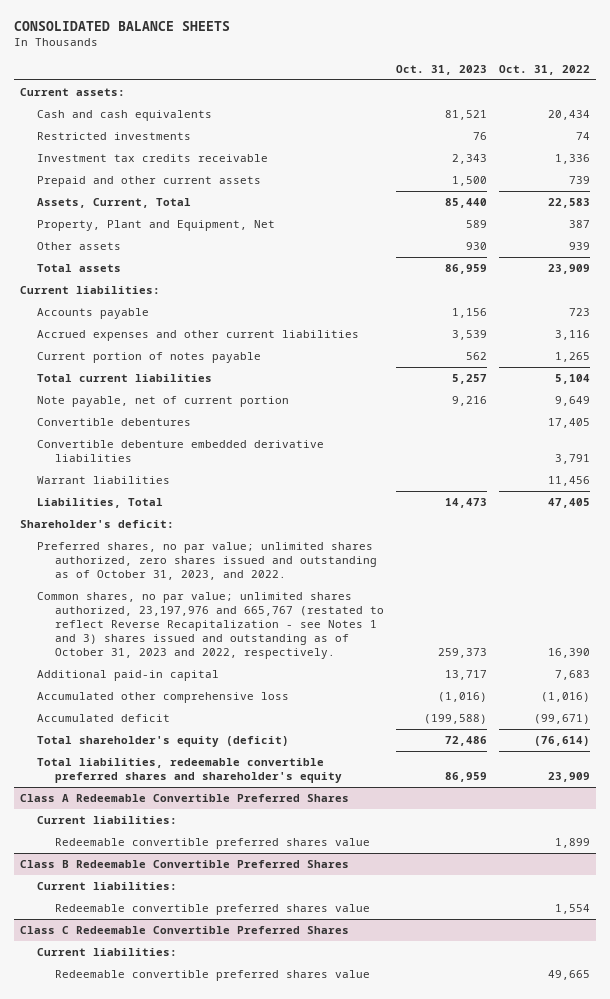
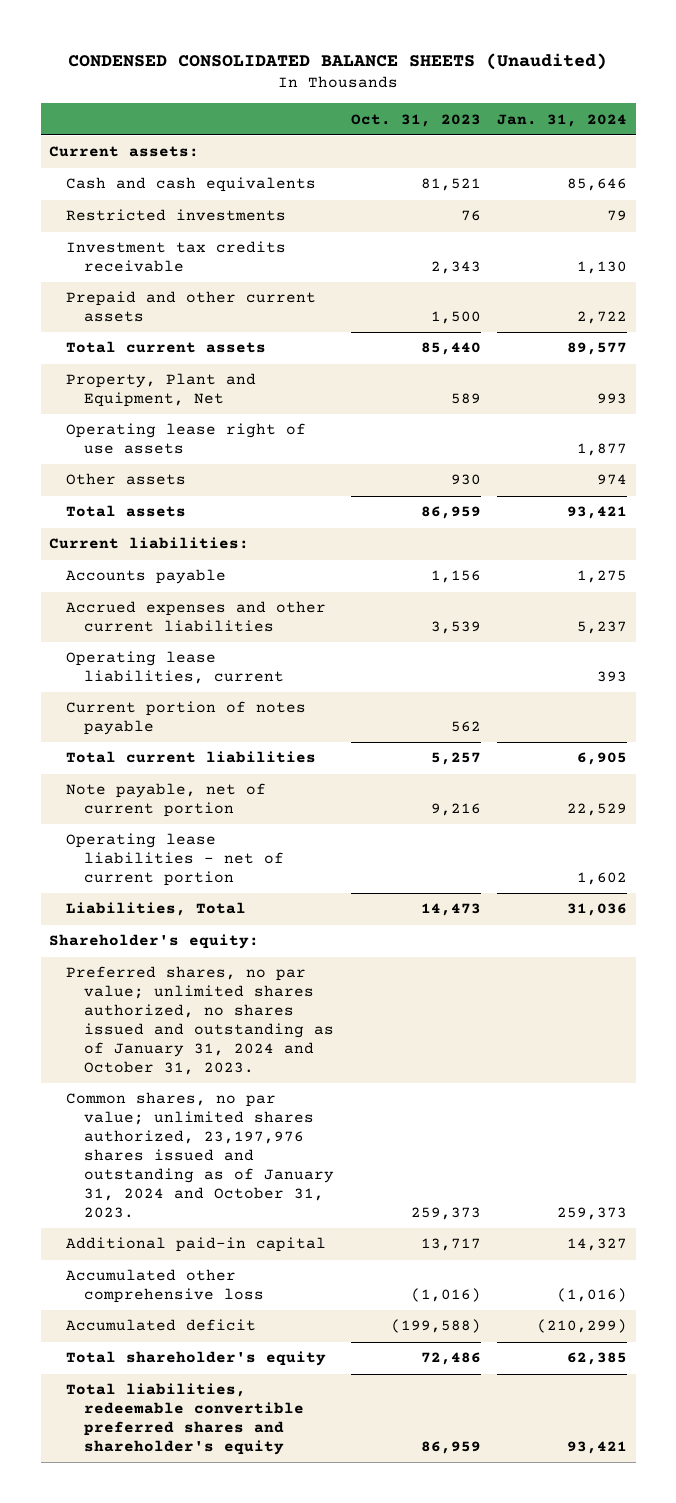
[13,20,230,31] CONSOLIDATED BALANCE SHEETS -> [68,52,608,70] CONDENSED CONSOLIDATED BALANCE SHEETS (Unaudited)
[499,64,591,75] Oct. 31, 2022 -> none
none -> [497,113,628,127] Jan. 31, 2024
[37,198,192,209] Assets, Current, Total -> [66,341,267,354] Total current assets
none -> [66,423,307,455] Operating lease right of use assets
none -> [66,651,284,685] Operating lease liabilities, current
[37,418,192,427] Convertible debentures -> none
[37,440,325,463] Convertible debenture embedded derivative liabilities -> none
[37,476,171,485] Warrant liabilities -> none
none -> [66,833,284,887] Operating lease liabilities - net of current portion
[19,520,174,529] Shareholder's deficit: -> [48,934,259,950] Shareholder's equity:
[37,542,378,581] Preferred shares, no par value; unlimited shares authorized, zero shares issued and outstanding as of October 31, 2023, and 2022. -> [66,966,334,1075] Preferred shares, no par value; unlimited shares authorized, no shares issued and outstanding as of January 31, 2024 and October 31, 2023.
[37,592,385,660] Common shares, no par value; unlimited shares authorized, 23,197,976 and 665,767 (restated to reflect Reverse Recapitalization - see Notes 1 and 3) shares issued and outstanding as of October 31, 2023 and 2022, respectively. -> [66,1092,334,1218] Common shares, no par value; unlimited shares authorized, 23,197,976 shares issued and outstanding as of January 31, 2024 and October 31, 2023.
[37,736,290,748] Total shareholder's equity (deficit) -> [66,1351,327,1367] Total shareholder's equity
[19,794,349,803] Class A Redeemable Convertible Preferred Shares -> none
[37,816,178,825] Current liabilities: -> none
[55,838,371,850] Redeemable convertible preferred shares value -> none
[19,860,349,869] Class B Redeemable Convertible Preferred Shares -> none
[37,882,178,891] Current liabilities: -> none
[55,904,371,916] Redeemable convertible preferred shares value -> none
[19,926,349,935] Class C Redeemable Convertible Preferred Shares -> none
[37,948,178,957] Current liabilities: -> none
[55,970,371,982] Redeemable convertible preferred shares value -> none

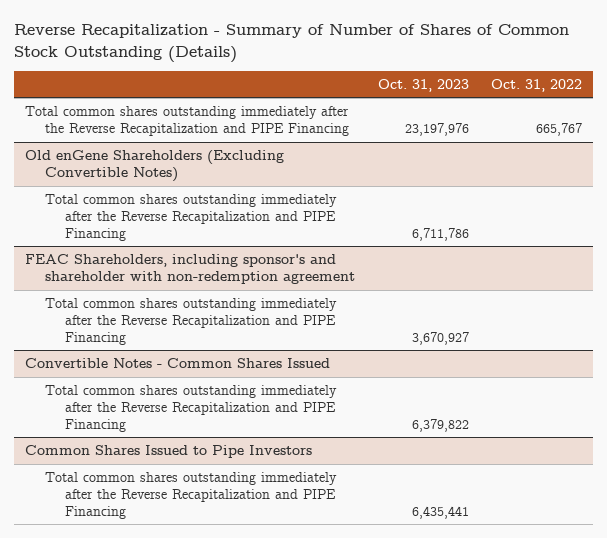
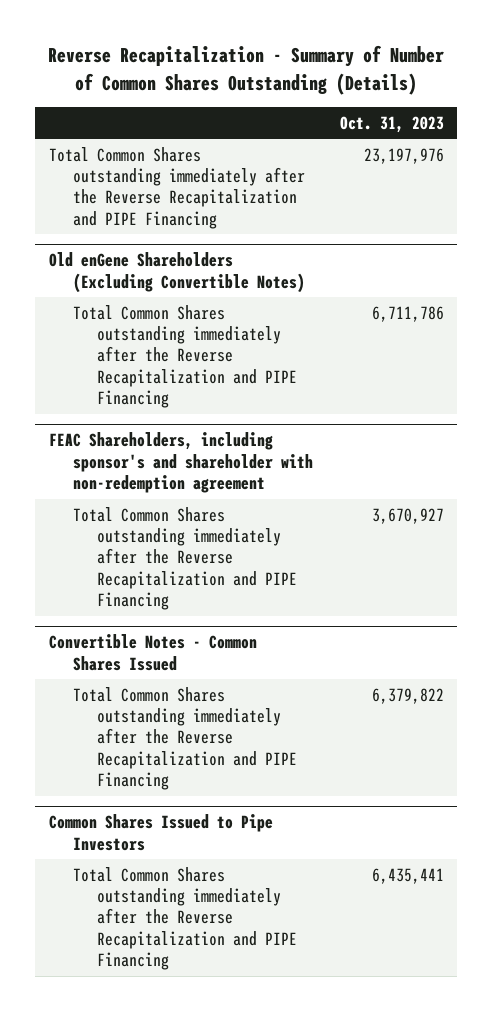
[13,24,569,63] Reverse Recapitalization - Summary of Number of Shares of Common Stock Outstanding (Details) -> [48,45,445,95] Reverse Recapitalization - Summary of Number of Common Shares Outstanding (Details)
[491,78,583,92] Oct. 31, 2022 -> none
[24,106,349,137] Total common shares outstanding immediately after the Reverse Recapitalization and PIPE Financing -> [48,146,305,229] Total Common Shares outstanding immediately after the Reverse Recapitalization and PIPE Financing
[44,194,337,241] Total common shares outstanding immediately after the Reverse Recapitalization and PIPE Financing -> [72,304,297,409] Total Common Shares outstanding immediately after the Reverse Recapitalization and PIPE Financing
[44,298,337,345] Total common shares outstanding immediately after the Reverse Recapitalization and PIPE Financing -> [72,506,297,611] Total Common Shares outstanding immediately after the Reverse Recapitalization and PIPE Financing
[44,385,337,432] Total common shares outstanding immediately after the Reverse Recapitalization and PIPE Financing -> [72,686,297,791] Total Common Shares outstanding immediately after the Reverse Recapitalization and PIPE Financing
[44,472,337,519] Total common shares outstanding immediately after the Reverse Recapitalization and PIPE Financing -> [72,866,297,971] Total Common Shares outstanding immediately after the Reverse Recapitalization and PIPE Financing

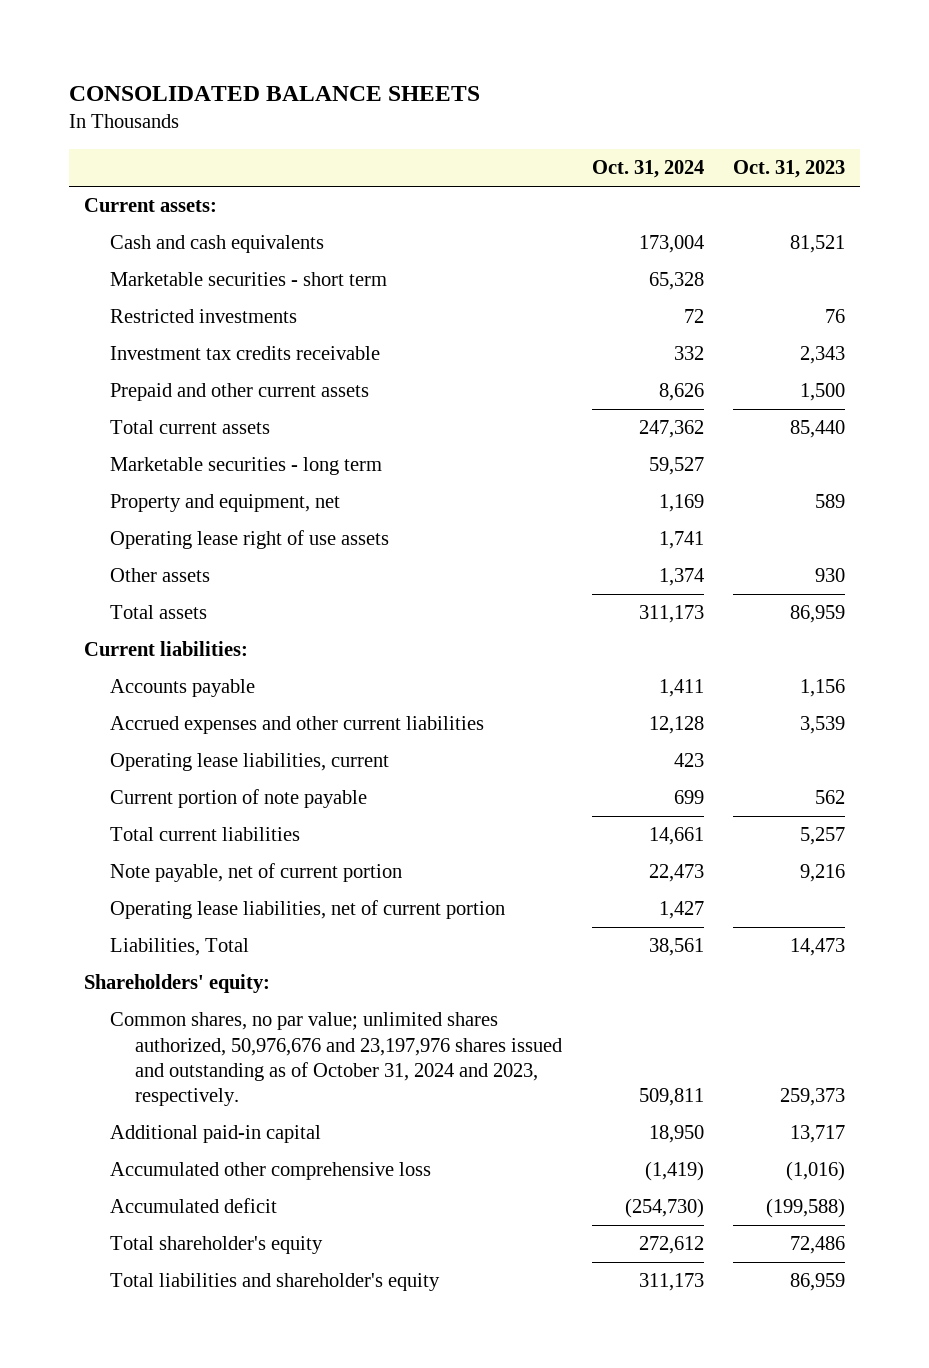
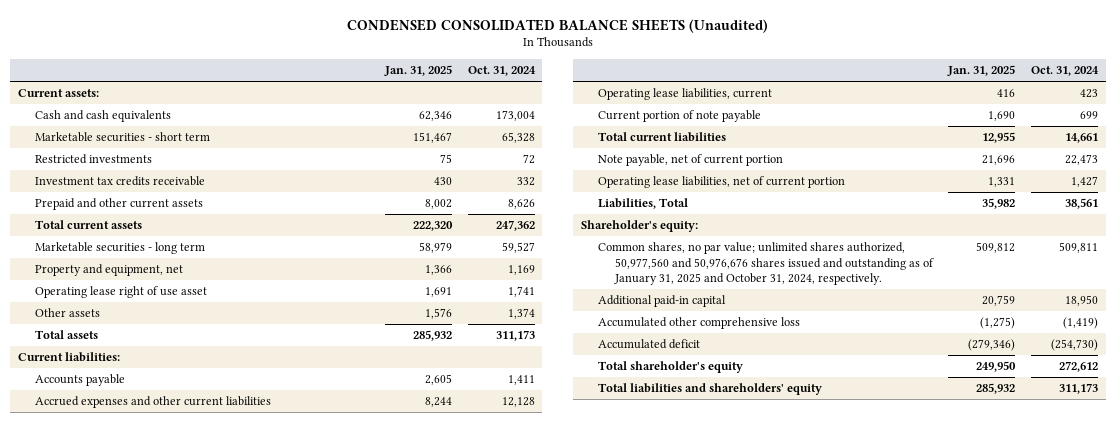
[69,85,481,101] CONSOLIDATED BALANCE SHEETS -> [346,18,768,33] CONDENSED CONSOLIDATED BALANCE SHEETS (Unaudited)
[732,160,845,179] Oct. 31, 2023 -> none
none -> [384,64,453,76] Jan. 31, 2025
[109,530,389,550] Operating lease right of use assets -> [34,286,207,299] Operating lease right of use asset
[83,974,270,994] Shareholders' equity: -> [581,220,699,233] Shareholder's equity:
[109,1012,563,1107] Common shares, no par value; unlimited shares authorized, 50,976,676 and 23,197,976 shares issued and outstanding as of October 31, 2024 and 2023, respectively. -> [598,242,934,285] Common shares, no par value; unlimited shares authorized, 50,977,560 and 50,976,676 shares issued and outstanding as of January 31, 2025 and October 31, 2024, respectively.
[109,1273,440,1292] Total liabilities and shareholder's equity -> [598,383,823,396] Total liabilities and shareholders' equity

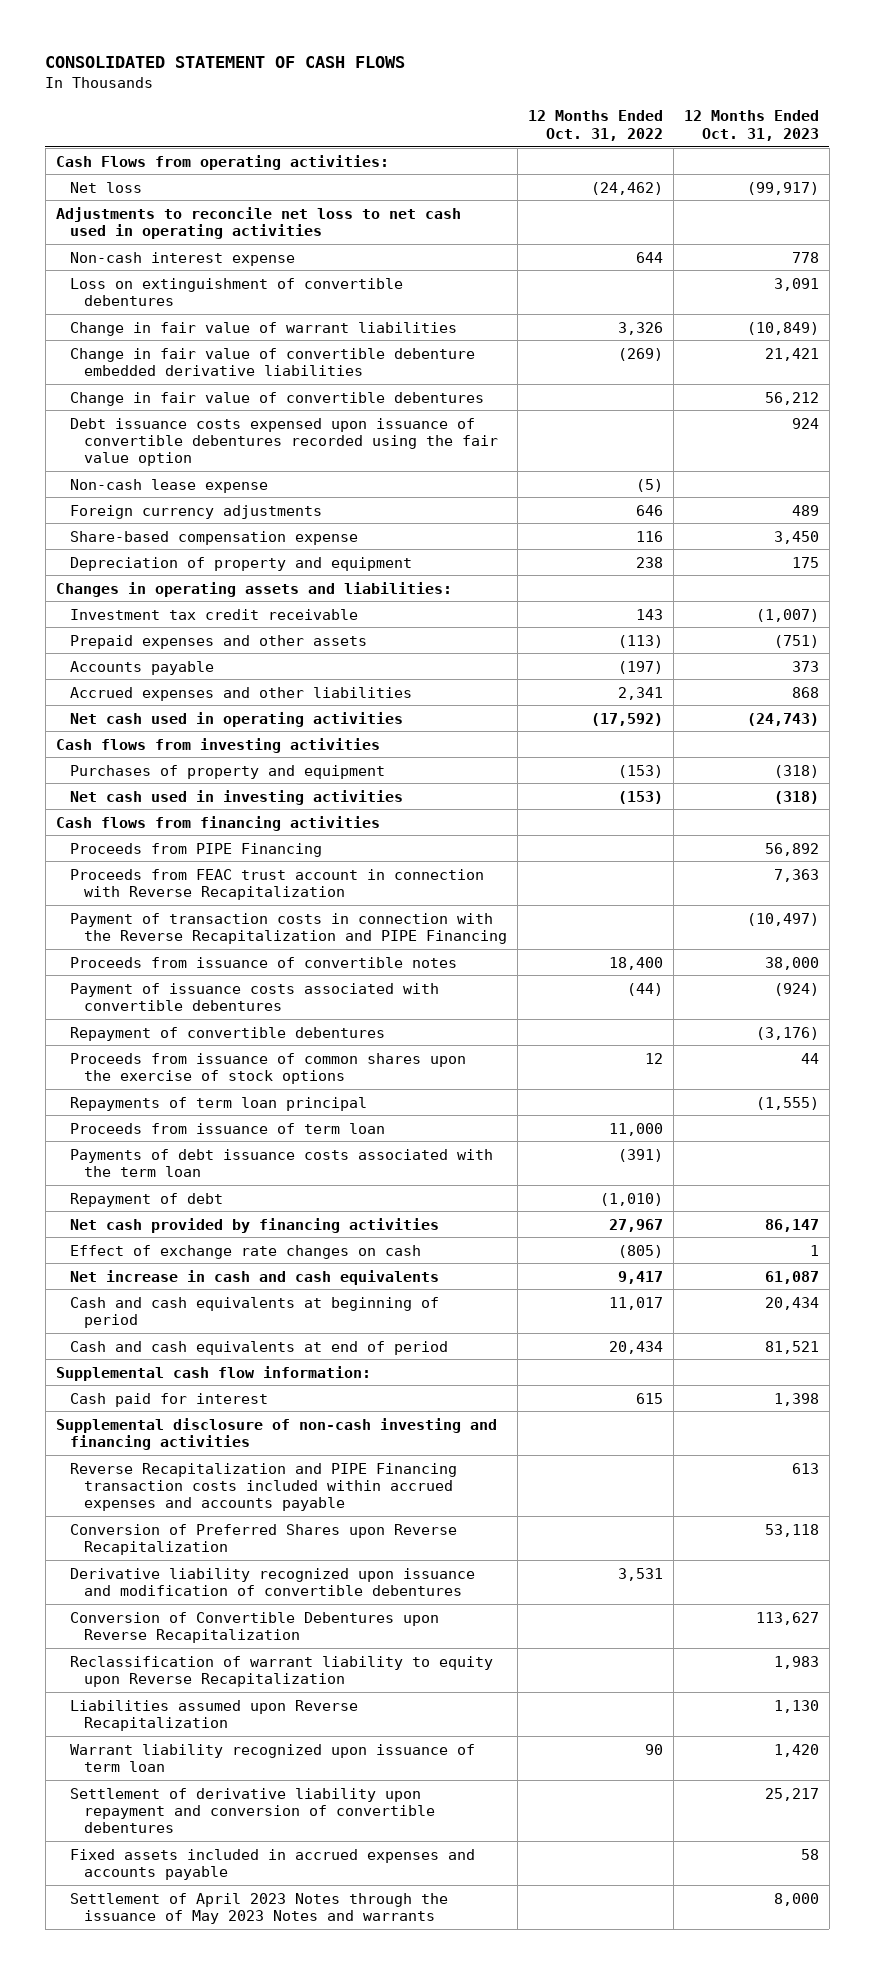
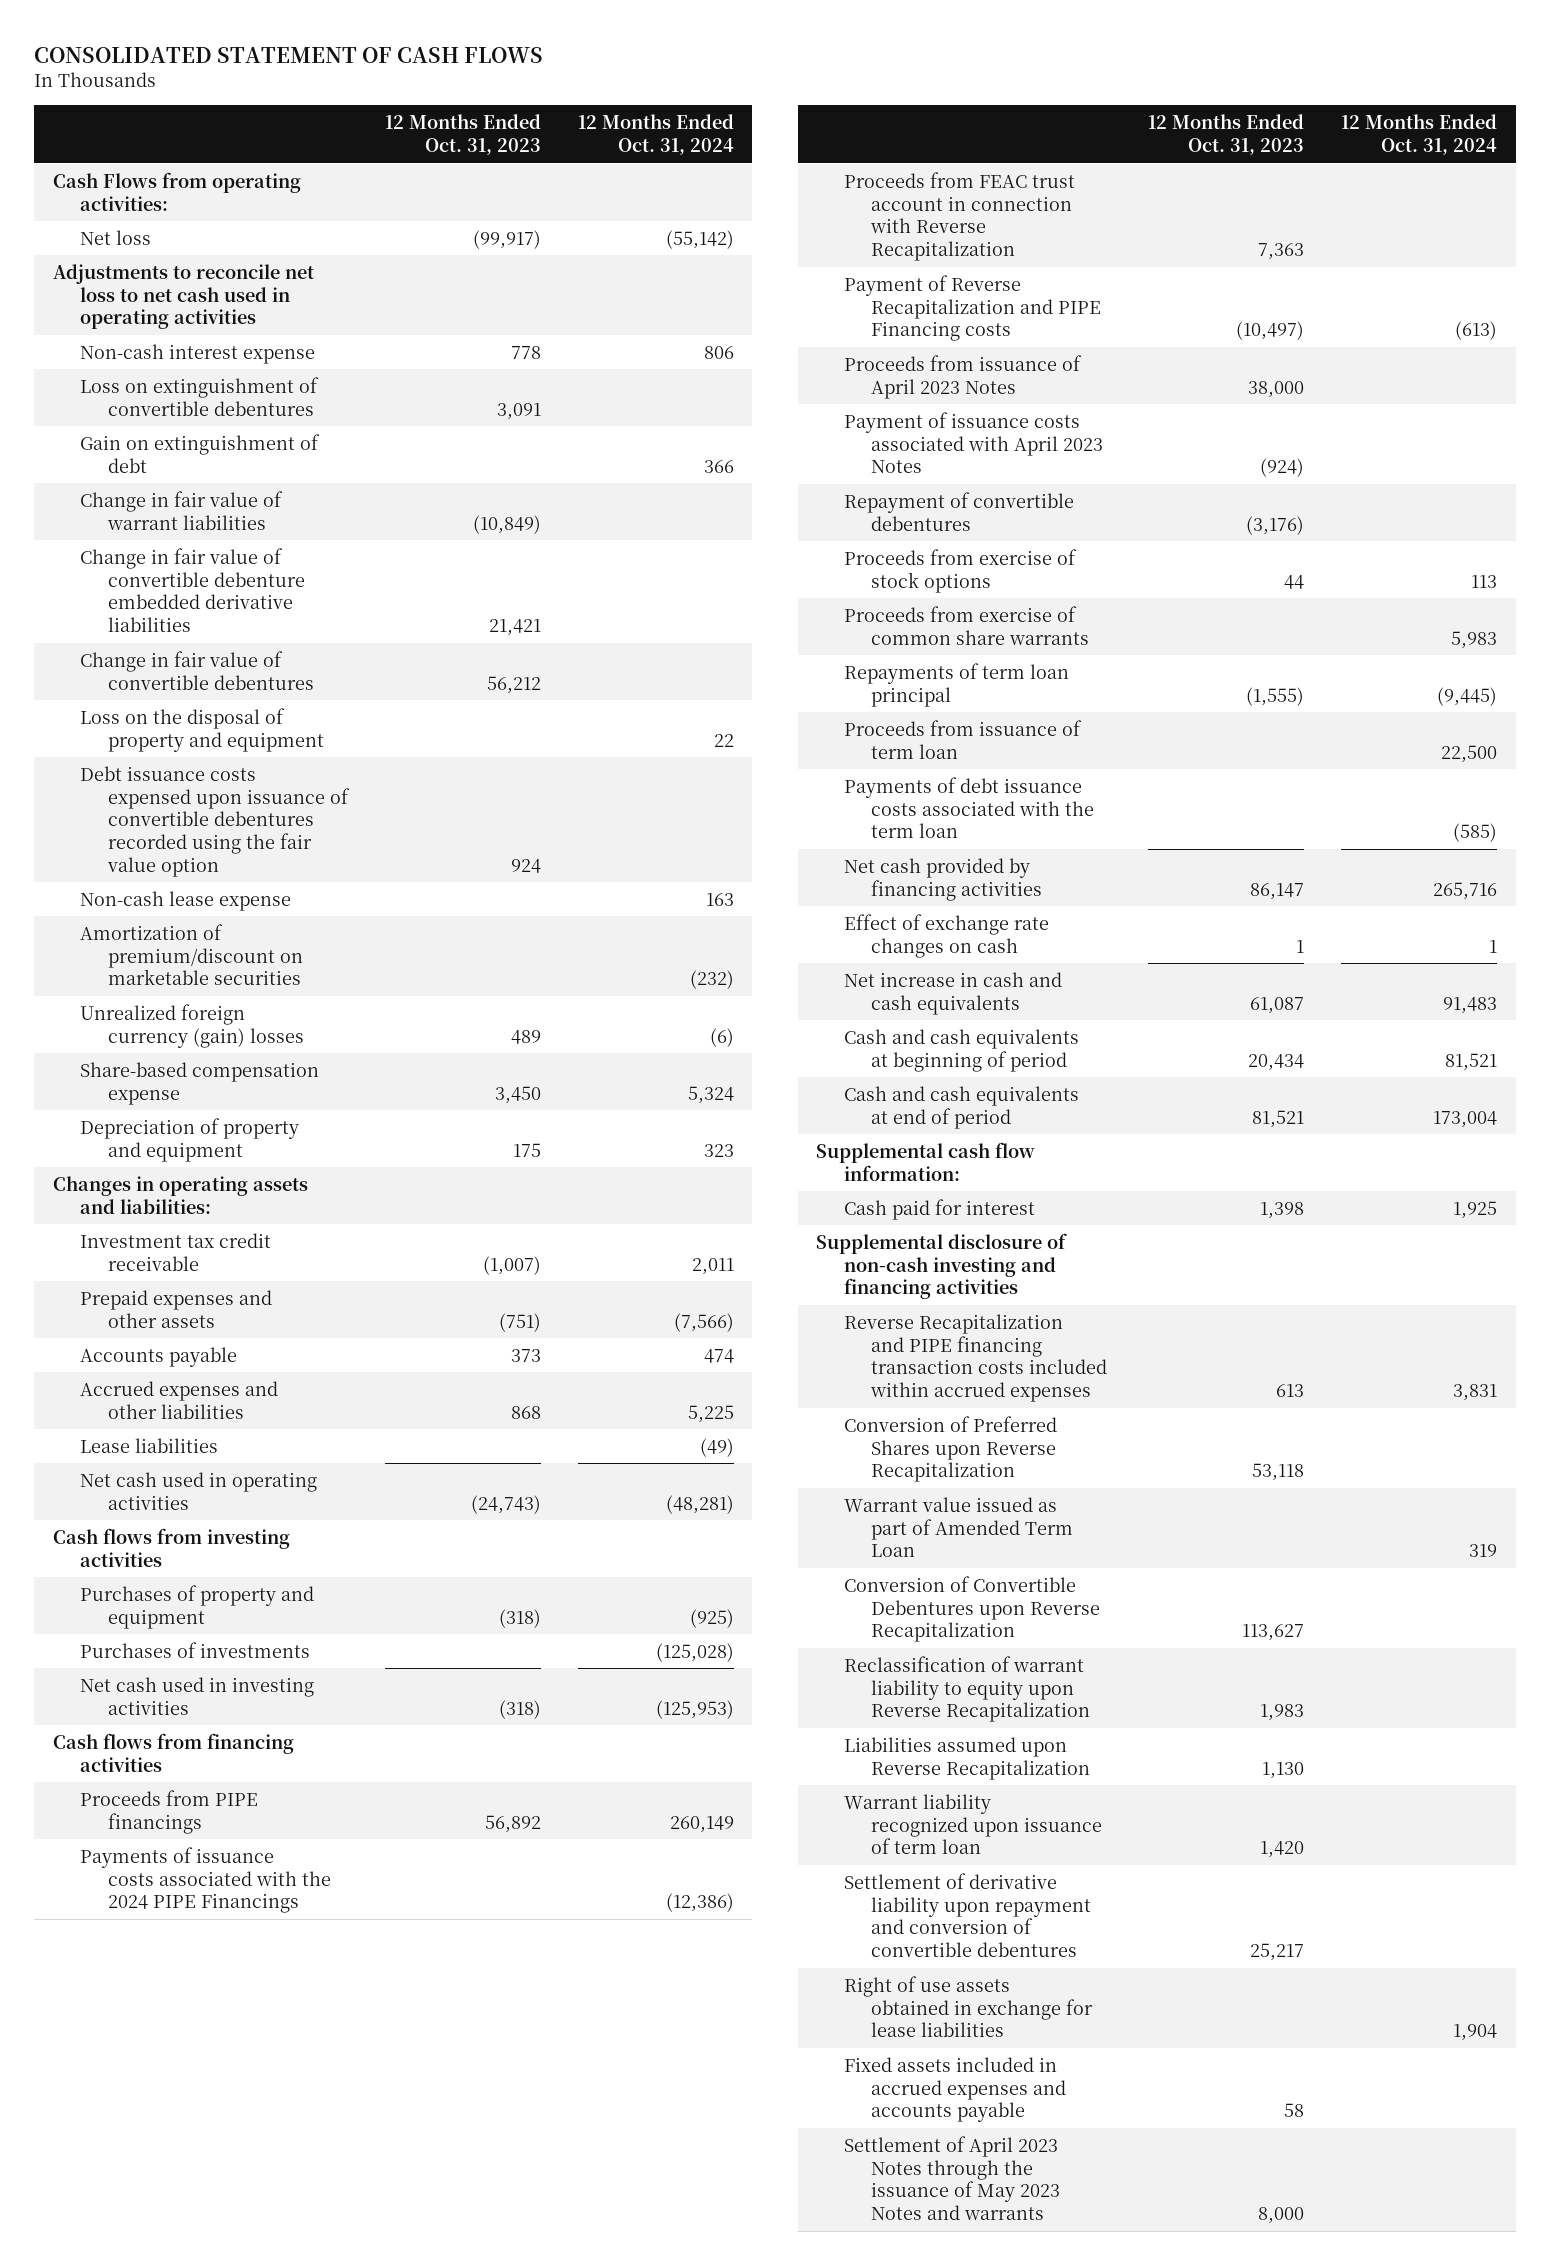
[527,110,663,141] 12 Months Ended Oct. 31, 2022 -> none
none -> [577,114,734,155] 12 Months Ended Oct. 31, 2024
none -> [80,433,321,473] Gain on extinguishment of debt
none -> [80,707,325,752] Loss on the disposal of property and equipment
none -> [80,923,304,986] Amortization of premium/discount on marketable securities
[69,504,322,519] Foreign currency adjustments -> [80,1003,305,1048] Unrealized foreign currency (gain) losses
none -> [80,1437,219,1453] Lease liabilities
none -> [80,1641,311,1658] Purchases of investments
[69,842,322,857] Proceeds from PIPE Financing -> [80,1789,259,1834] Proceeds from PIPE financings
none -> [80,1846,332,1914] Payments of issuance costs associated with the 2024 PIPE Financings
[69,912,507,944] Payment of transaction costs in connection with the Reverse Recapitalization and PIPE Financing -> [843,274,1102,342] Payment of Reverse Recapitalization and PIPE Financing costs
[69,956,457,968] Proceeds from issuance of convertible notes -> [843,354,1082,399] Proceeds from issuance of April 2023 Notes
[69,982,439,1011] Payment of issuance costs associated with convertible debentures -> [843,411,1104,474] Payment of issuance costs associated with April 2023 Notes
[69,1052,466,1084] Proceeds from issuance of common shares upon the exercise of stock options -> [843,548,1077,593] Proceeds from exercise of stock options
none -> [843,605,1090,645] Proceeds from exercise of common share warrants
[69,1192,223,1207] Repayment of debt -> none
[69,1462,457,1512] Reverse Recapitalization and PIPE Financing transaction costs included within accrued expenses and accounts payable -> [843,1313,1108,1403] Reverse Recapitalization and PIPE financing transaction costs included within accrued expenses
[69,1567,475,1596] Derivative liability recognized upon issuance and modification of convertible debentures -> none
none -> [843,1496,1074,1558] Warrant value issued as part of Amended Term Loan
none -> [843,1975,1094,2038] Right of use assets obtained in exchange for lease liabilities

